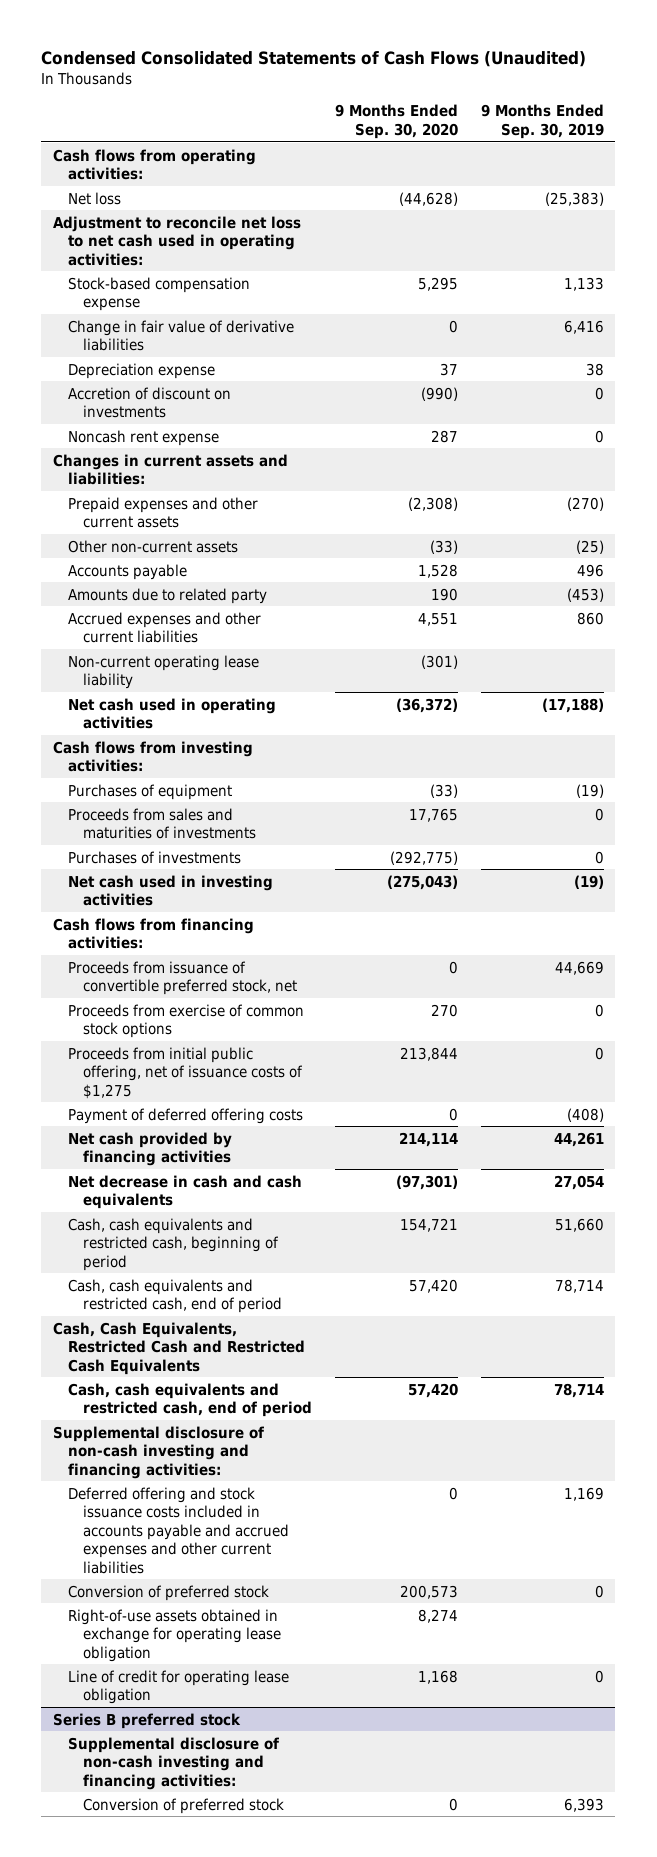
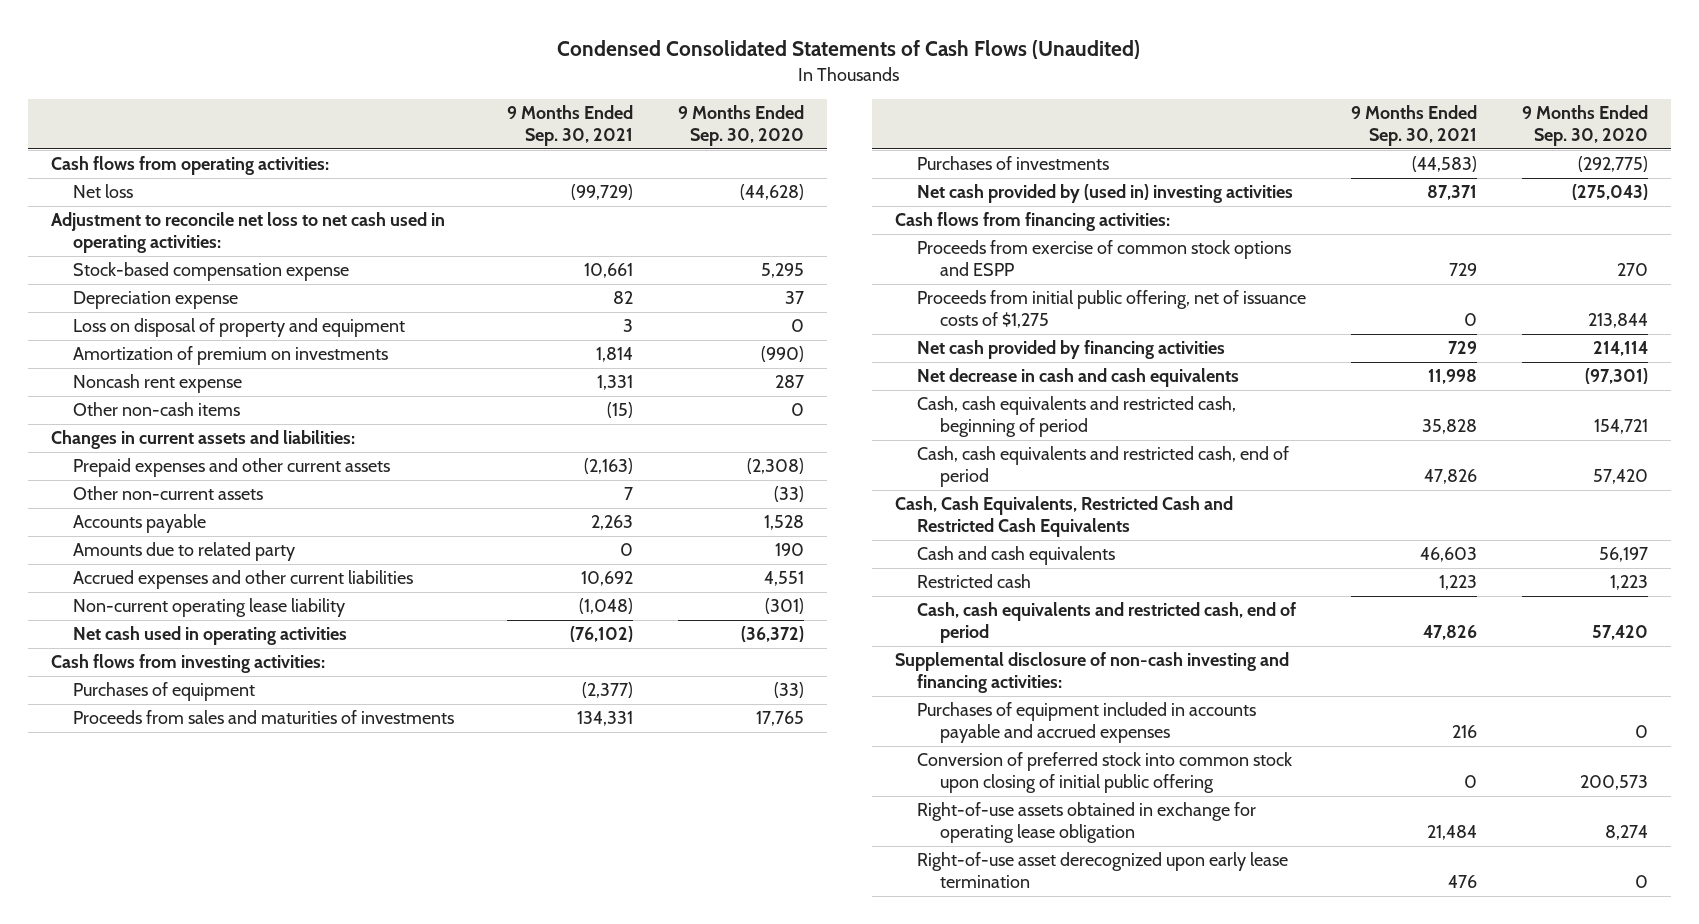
[480,104,604,139] 9 Months Ended Sep. 30, 2019 -> none
none -> [507,105,634,146] 9 Months Ended Sep. 30, 2021
[67,319,294,352] Change in fair value of derivative liabilities -> none
[67,386,231,419] Accretion of discount on investments -> none
none -> [73,318,406,338] Loss on disposal of property and equipment
none -> [73,346,389,366] Amortization of premium on investments
none -> [73,402,241,417] Other non-cash items
[67,874,273,907] Net cash used in investing activities -> [917,184,1294,204] Net cash provided by (used in) investing activities
[67,960,297,996] Proceeds from issuance of convertible preferred stock, net -> none
[67,1003,304,1039] Proceeds from exercise of common stock options -> [917,240,1292,277] Proceeds from exercise of common stock options and ESPP
[67,1107,303,1124] Payment of deferred offering costs -> none
none -> [917,546,1116,566] Cash and cash equivalents
none -> [917,574,1032,589] Restricted cash
[67,1486,289,1574] Deferred offering and stock issuance costs included in accounts payable and accrued expenses and other current liabilities -> none
none -> [917,702,1257,744] Purchases of equipment included in accounts payable and accrued expenses
[67,1584,269,1601] Conversion of preferred stock -> [917,752,1293,794] Conversion of preferred stock into common stock upon closing of initial public offering
[67,1669,289,1705] Line of credit for operating lease obligation -> none
[52,1712,241,1729] Series B preferred stock -> none
[67,1736,279,1790] Supplemental disclosure of non-cash investing and financing activities: -> none
[82,1797,284,1814] Conversion of preferred stock -> none
none -> [917,852,1289,889] Right-of-use asset derecognized upon early lease termination

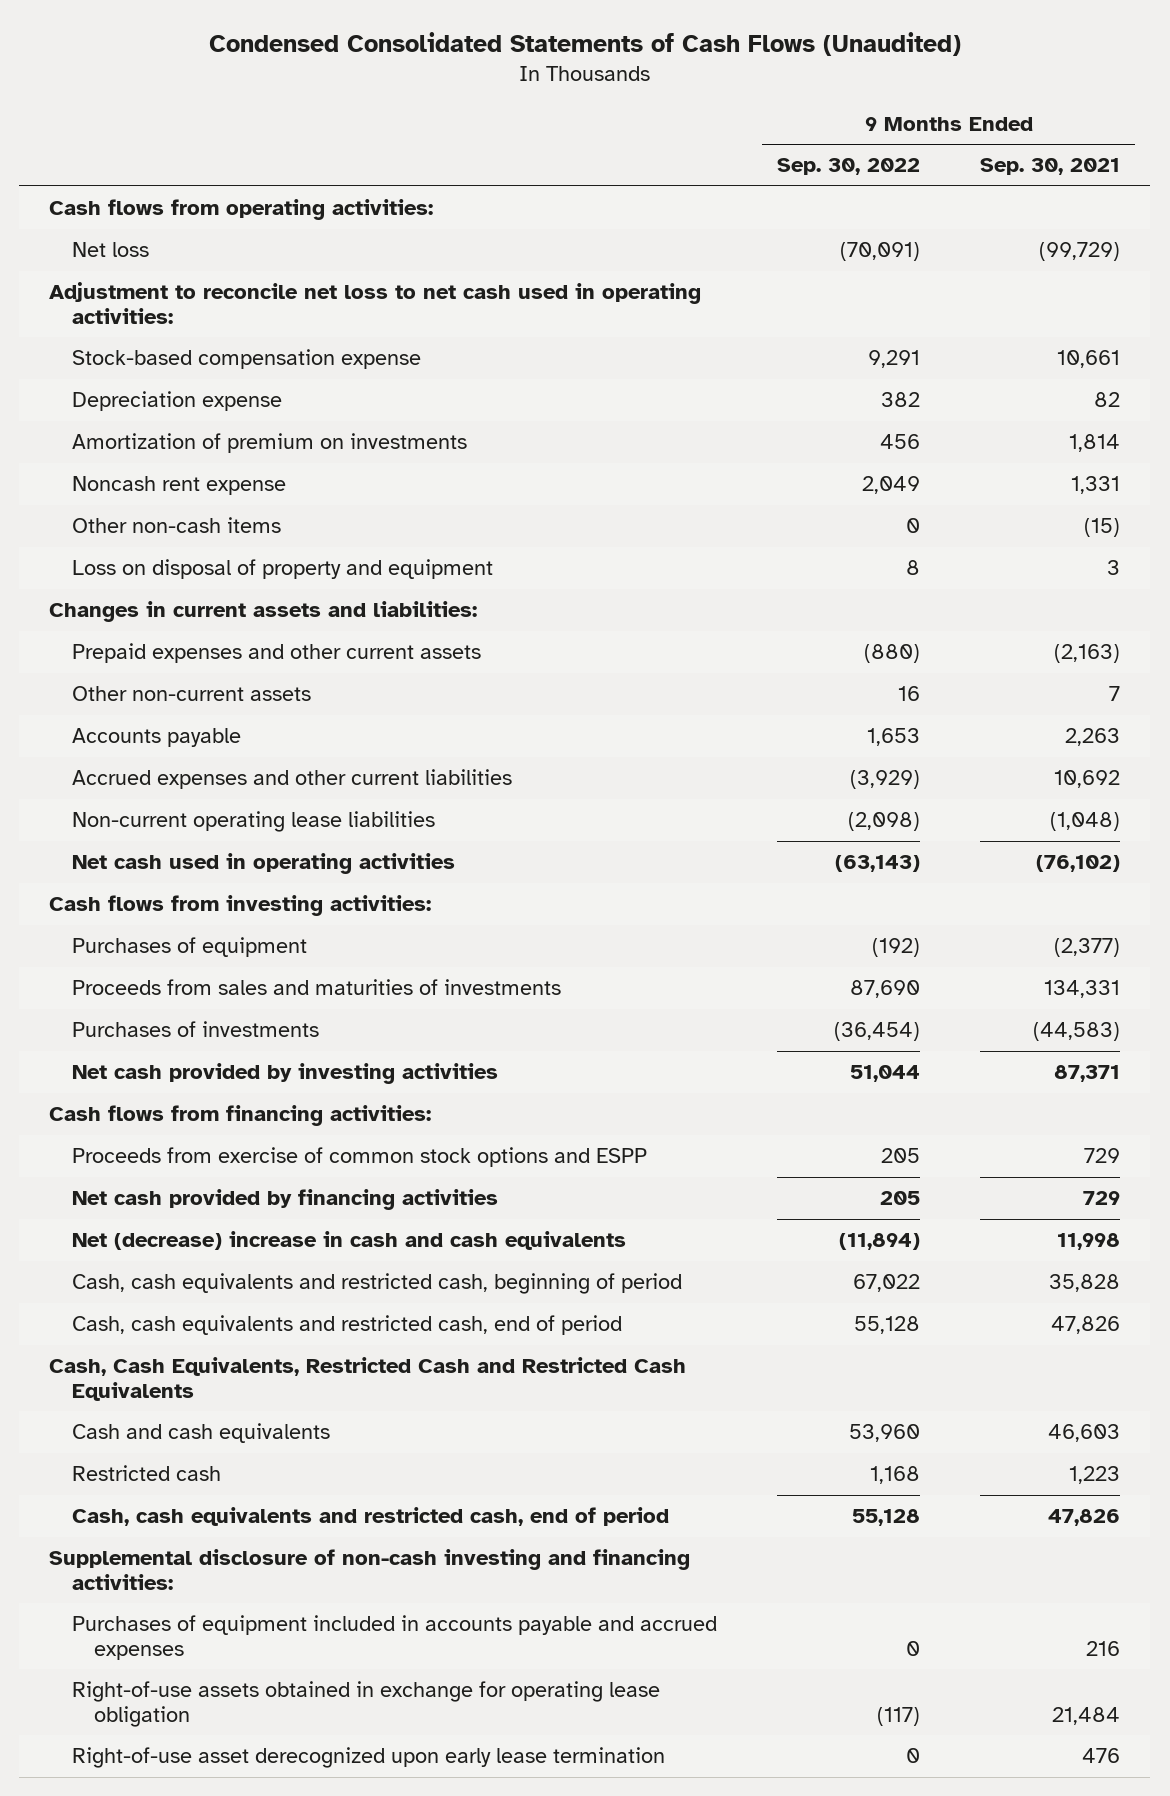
[678,105,805,146] 9 Months Ended Sep. 30, 2020 -> none
none -> [776,158,920,176] Sep. 30, 2022
[73,318,406,338] Loss on disposal of property and equipment -> [71,559,493,580] Loss on disposal of property and equipment
[73,542,296,562] Amounts due to related party -> none
[73,598,346,618] Non-current operating lease liability -> [71,811,435,833] Non-current operating lease liabilities
[917,184,1294,204] Net cash provided by (used in) investing activities -> [71,1063,498,1085] Net cash provided by investing activities
[917,290,1307,329] Proceeds from initial public offering, net of issuance costs of $1,275 -> none
[917,368,1240,388] Net decrease in cash and cash equivalents -> [71,1231,626,1251] Net (decrease) increase in cash and cash equivalents
[917,752,1293,794] Conversion of preferred stock into common stock upon closing of initial public offering -> none

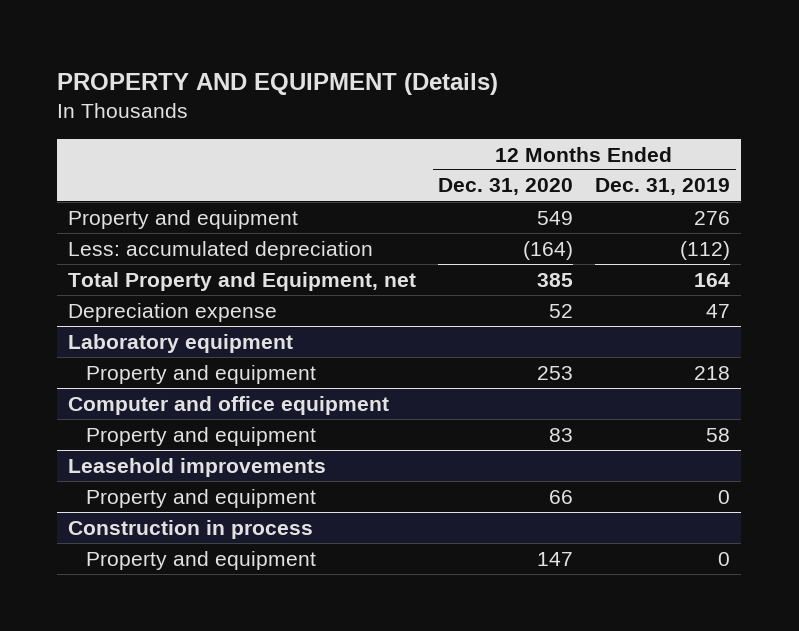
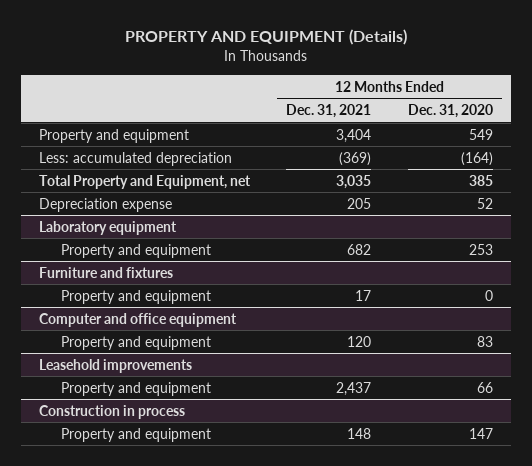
[595,178,731,196] Dec. 31, 2019 -> none
none -> [286,104,372,119] Dec. 31, 2021
none -> [38,266,173,278] Furniture and fixtures
none -> [60,289,211,304] Property and equipment

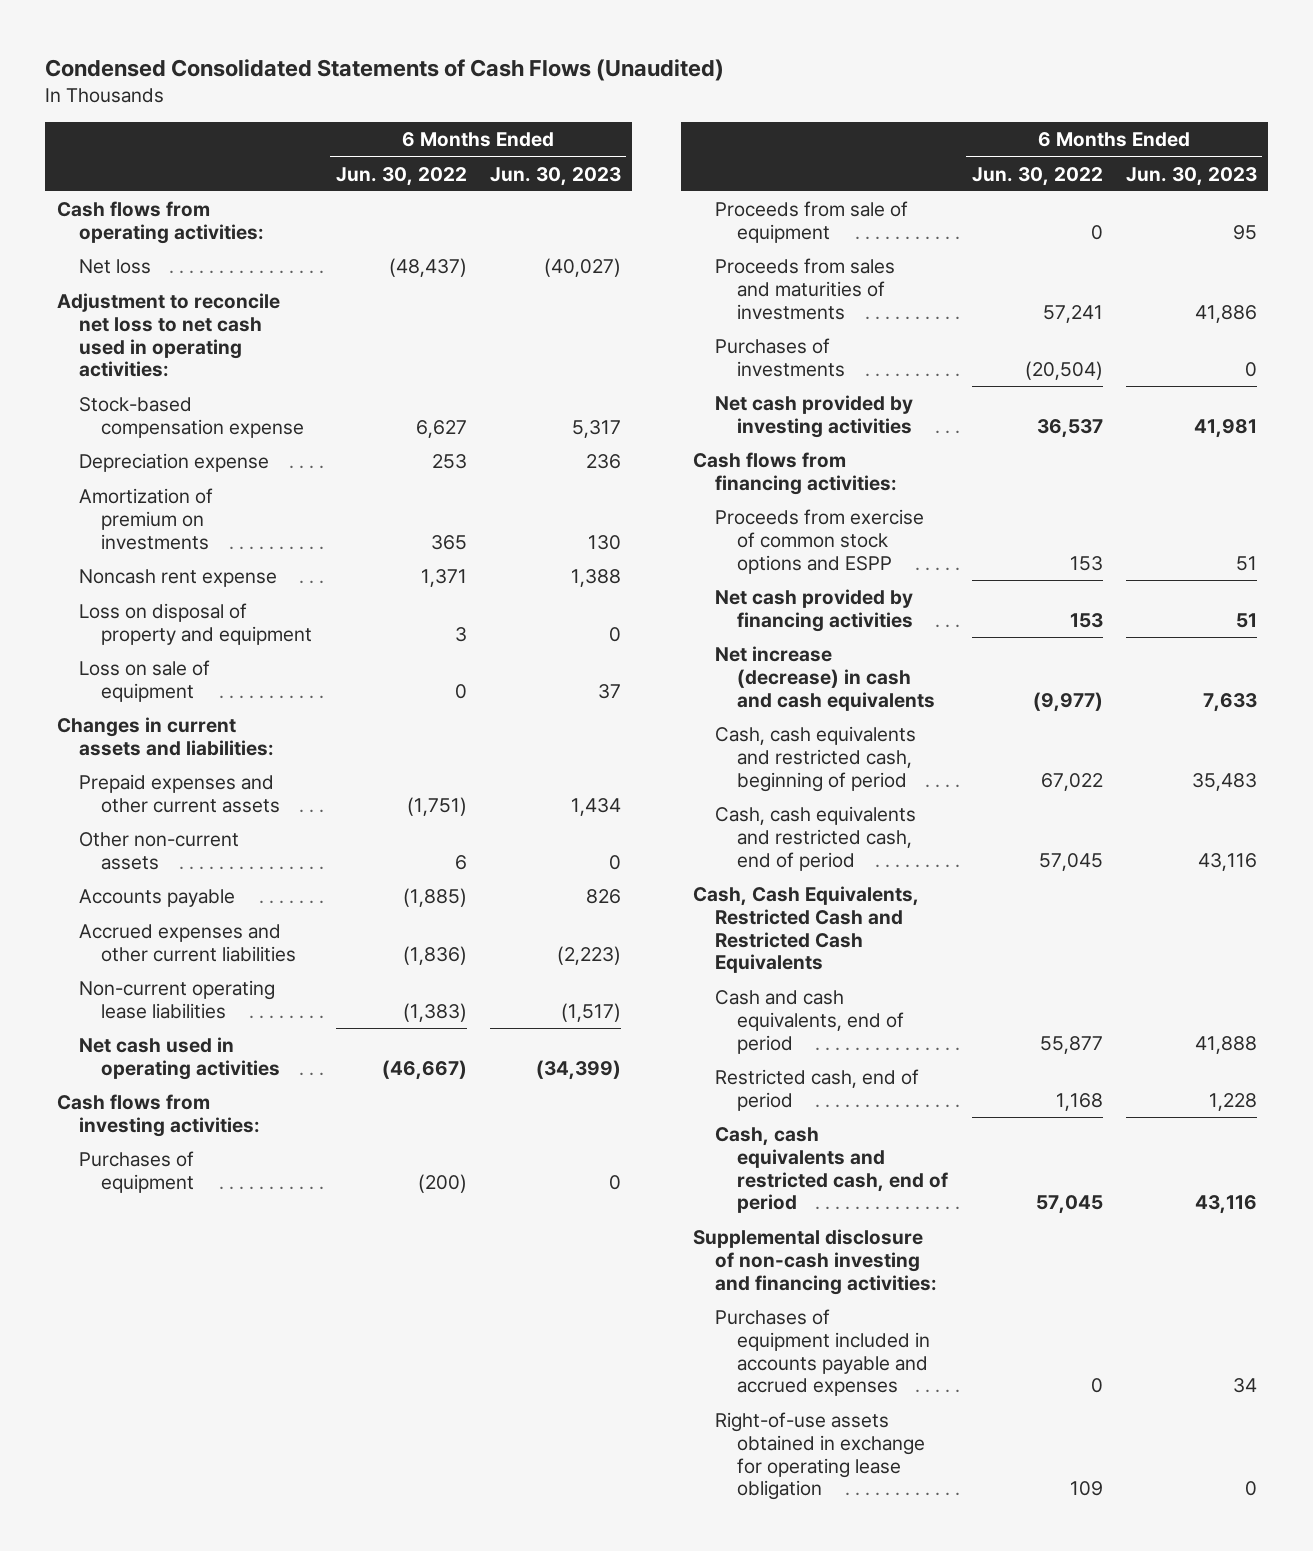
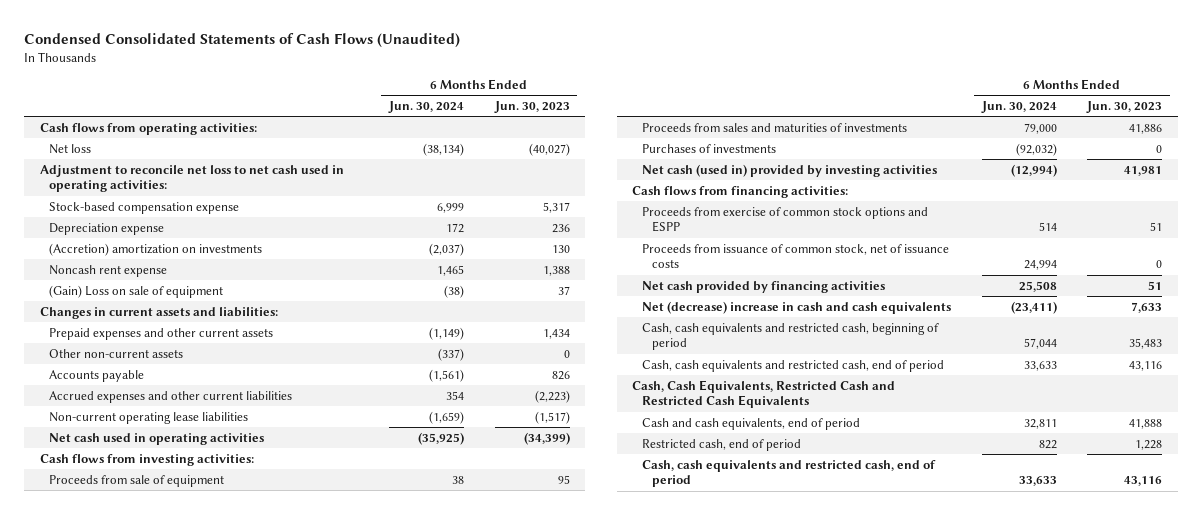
[335,166,467,186] Jun. 30, 2022 -> none
none -> [388,101,465,114] Jun. 30, 2024
[79,488,214,550] Amortization of premium on investments -> [49,242,263,256] (Accretion) amortization on investments
[79,603,313,645] Loss on disposal of property and equipment -> none
[79,660,211,702] Loss on sale of equipment -> [49,284,224,298] (Gain) Loss on sale of equipment
[79,1151,195,1193] Purchases of equipment -> none
[715,395,914,438] Net cash provided by investing activities -> [642,163,938,177] Net cash (used in) provided by investing activities
none -> [642,243,950,269] Proceeds from issuance of common stock, net of issuance costs
[715,646,936,711] Net increase (decrease) in cash and cash equivalents -> [642,300,952,314] Net (decrease) increase in cash and cash equivalents
[692,1229,938,1295] Supplemental disclosure of non-cash investing and financing activities: -> none
[715,1309,931,1397] Purchases of equipment included in accounts payable and accrued expenses -> none
[715,1412,926,1501] Right-of-use assets obtained in exchange for operating lease obligation -> none

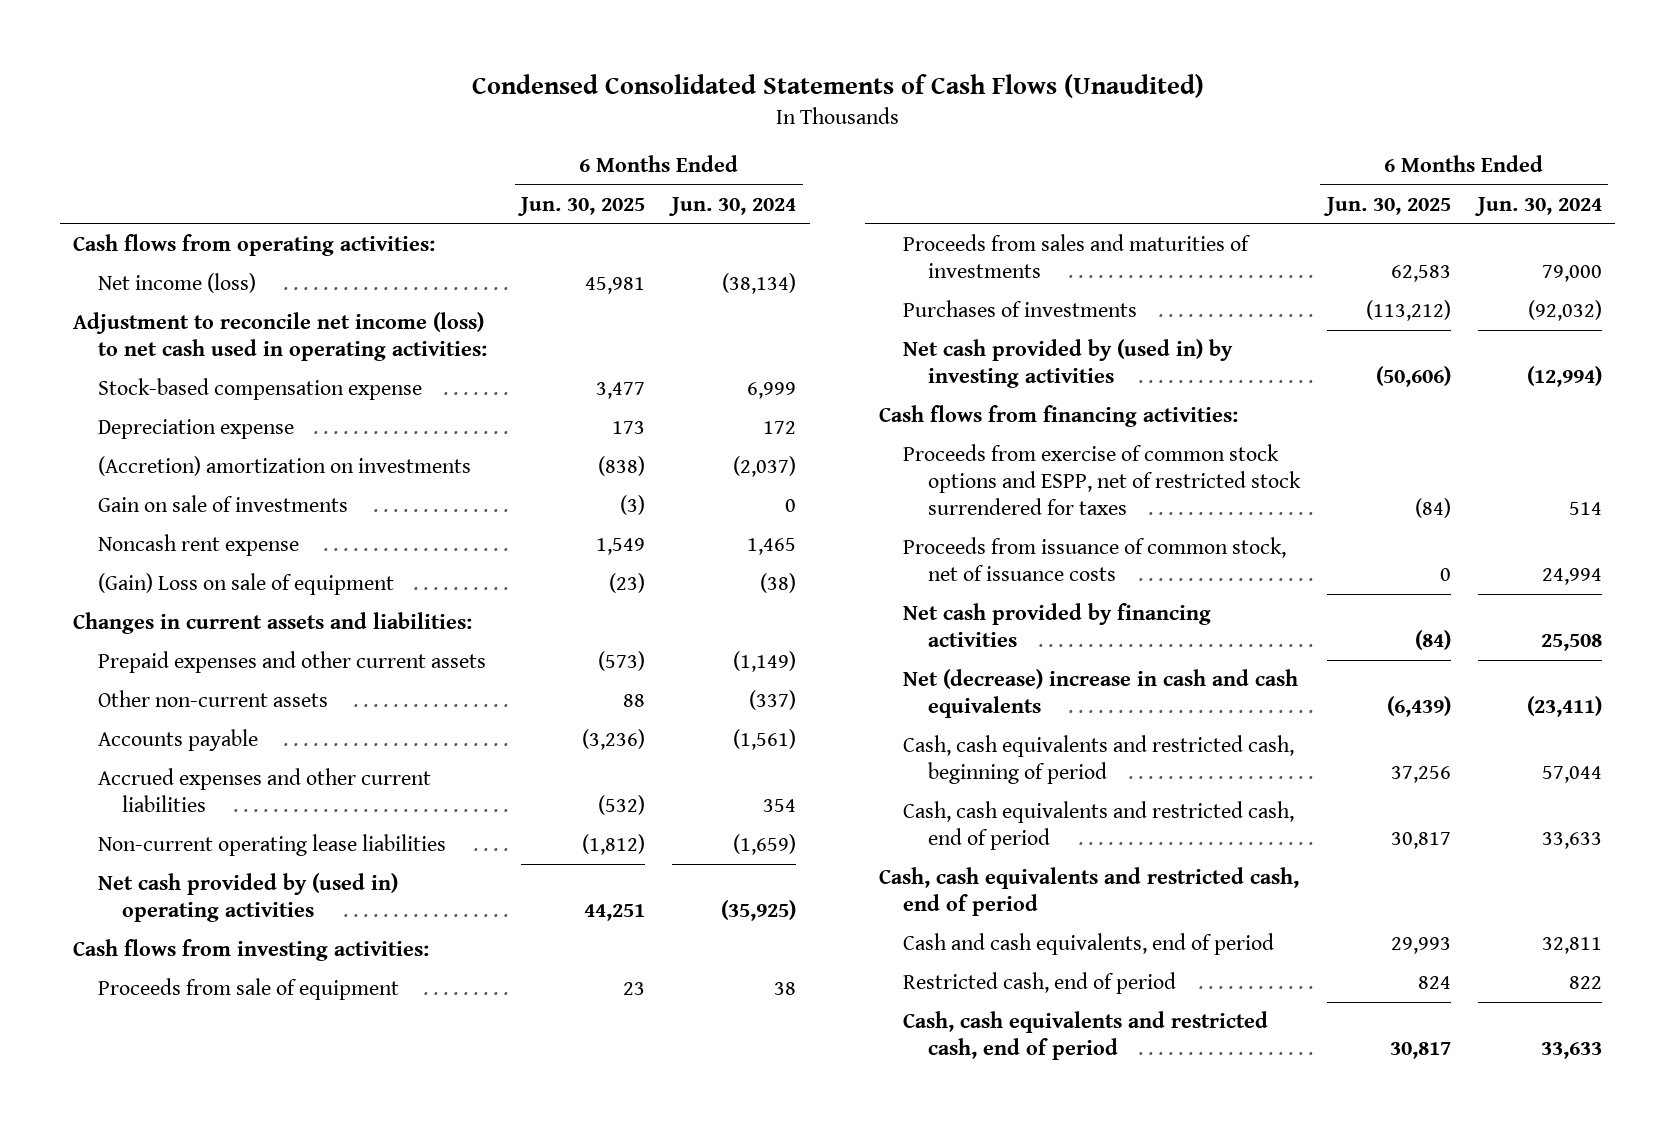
[493,101,570,114] Jun. 30, 2023 -> none
none -> [517,197,646,217] Jun. 30, 2025
[49,143,92,154] Net loss -> [97,273,256,294] Net income (loss)
[39,164,344,193] Adjustment to reconcile net loss to net cash used in operating activities: -> [73,312,487,362] Adjustment to reconcile net income (loss) to net cash used in operating activities:
none -> [97,495,348,513] Gain on sale of investments
[49,432,265,445] Net cash used in operating activities -> [97,873,398,923] Net cash provided by (used in) operating activities
[642,163,938,177] Net cash (used in) provided by investing activities -> [903,339,1234,389] Net cash provided by (used in) by investing activities
[642,206,929,233] Proceeds from exercise of common stock options and ESPP -> [903,444,1301,515] Proceeds from exercise of common stock options and ESPP, net of restricted stock surrendered for taxes
[632,379,896,409] Cash, Cash Equivalents, Restricted Cash and Restricted Cash Equivalents -> [878,867,1299,917] Cash, cash equivalents and restricted cash, end of period

